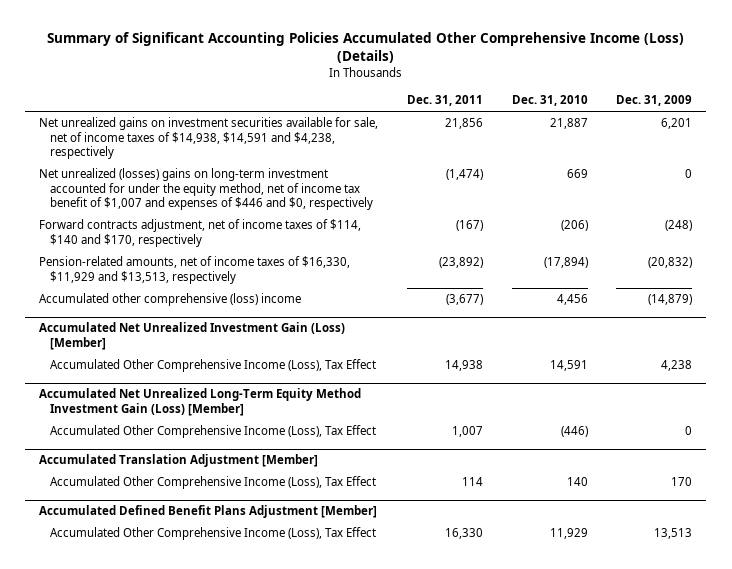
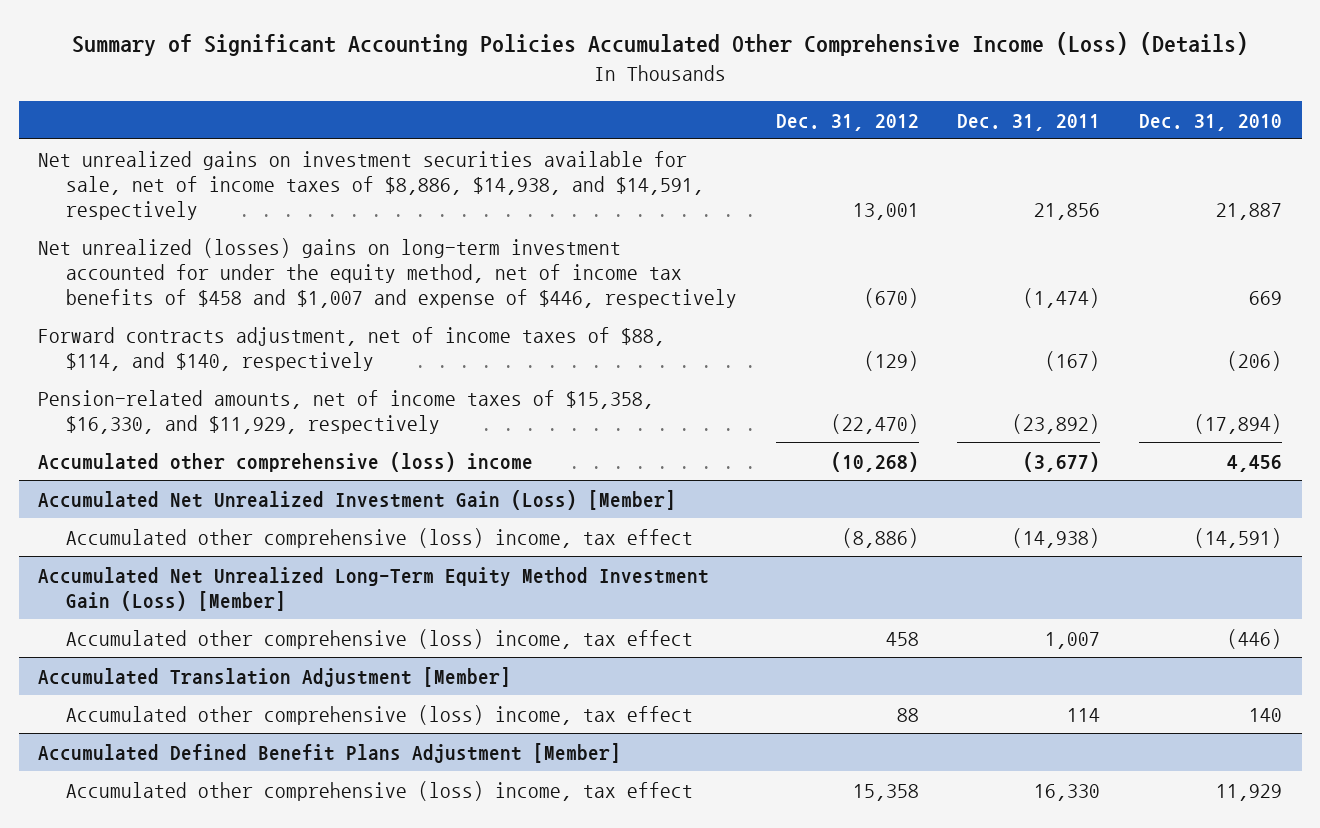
[616,95,693,107] Dec. 31, 2009 -> none
none -> [775,113,919,131] Dec. 31, 2012
[39,117,379,159] Net unrealized gains on investment securities available for sale, net of income taxes of $14,938, $14,591 and $4,238, respectively -> [38,150,704,220] Net unrealized gains on investment securities available for sale, net of income taxes of $8,886, $14,938, and $14,591, respectively
[39,168,373,210] Net unrealized (losses) gains on long-term investment accounted for under the equity method, net of income tax benefit of $1,007 and expenses of $446 and $0, respectively -> [38,237,737,308] Net unrealized (losses) gains on long-term investment accounted for under the equity method, net of income tax benefits of $458 and $1,007 and expense of $446, respectively
[39,219,362,247] Forward contracts adjustment, net of income taxes of $114, $140 and $170, respectively -> [38,326,666,371] Forward contracts adjustment, net of income taxes of $88, $114, and $140, respectively
[39,256,351,284] Pension-related amounts, net of income taxes of $16,330, $11,929 and $13,513, respectively -> [38,389,655,434] Pension-related amounts, net of income taxes of $15,358, $16,330, and $11,929, respectively
[49,359,376,373] Accumulated Other Comprehensive Income (Loss), Tax Effect -> [65,527,693,548] Accumulated other comprehensive (loss) income, tax effect
[445,360,484,372] 14,938 -> [1012,527,1101,548] (14,938)
[549,360,588,372] 14,591 -> [1194,527,1283,548] (14,591)
[49,425,376,439] Accumulated Other Comprehensive Income (Loss), Tax Effect -> [65,628,693,649] Accumulated other comprehensive (loss) income, tax effect
[49,476,376,490] Accumulated Other Comprehensive Income (Loss), Tax Effect -> [65,704,693,725] Accumulated other comprehensive (loss) income, tax effect
[49,527,376,541] Accumulated Other Comprehensive Income (Loss), Tax Effect -> [65,780,693,801] Accumulated other comprehensive (loss) income, tax effect

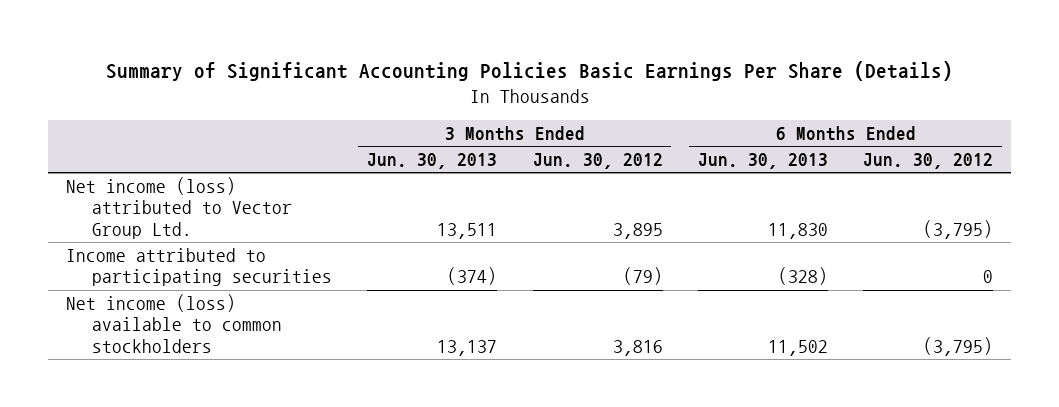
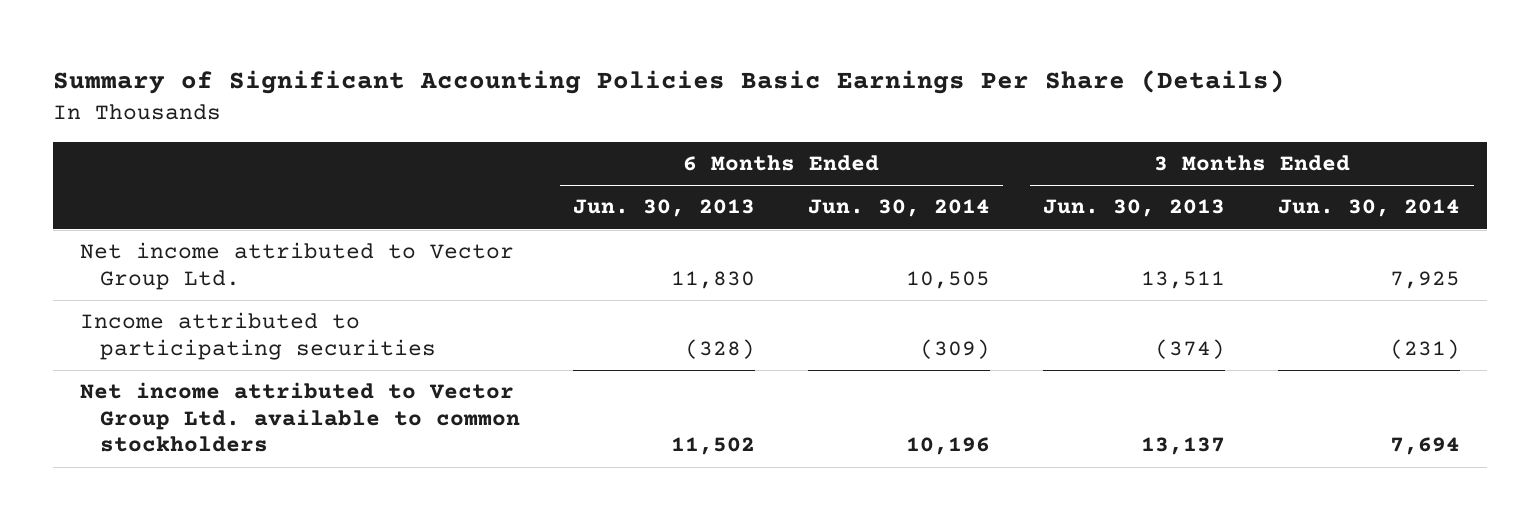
[532,153,663,170] Jun. 30, 2012 -> none
[863,153,994,170] Jun. 30, 2012 -> none
none -> [808,199,991,218] Jun. 30, 2014
none -> [1278,199,1461,218] Jun. 30, 2014
[65,176,292,240] Net income (loss) attributed to Vector Group Ltd. -> [79,242,514,290] Net income attributed to Vector Group Ltd.
[65,293,282,354] Net income (loss) available to common stockholders -> [79,382,520,453] Net income attributed to Vector Group Ltd. available to common stockholders

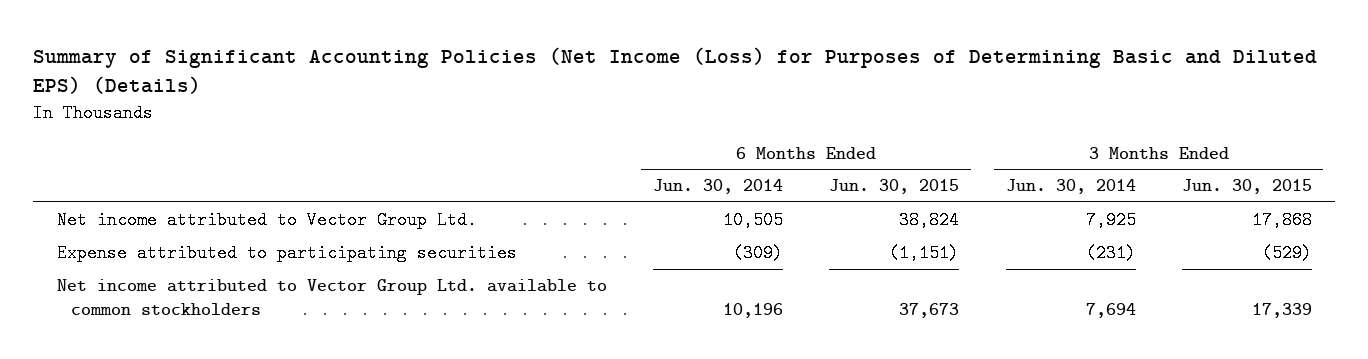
[53,70,1286,95] Summary of Significant Accounting Policies Basic Earnings Per Share (Details) -> [33,46,1318,95] Summary of Significant Accounting Policies (Net Income (Loss) for Purposes of Determining Basic and Diluted EPS) (Details)
[572,199,755,218] Jun. 30, 2013 -> none
[1043,199,1226,218] Jun. 30, 2013 -> none
none -> [829,179,960,195] Jun. 30, 2015
none -> [1181,179,1312,195] Jun. 30, 2015
[79,312,436,360] Income attributed to participating securities -> [56,244,517,263] Expense attributed to participating securities

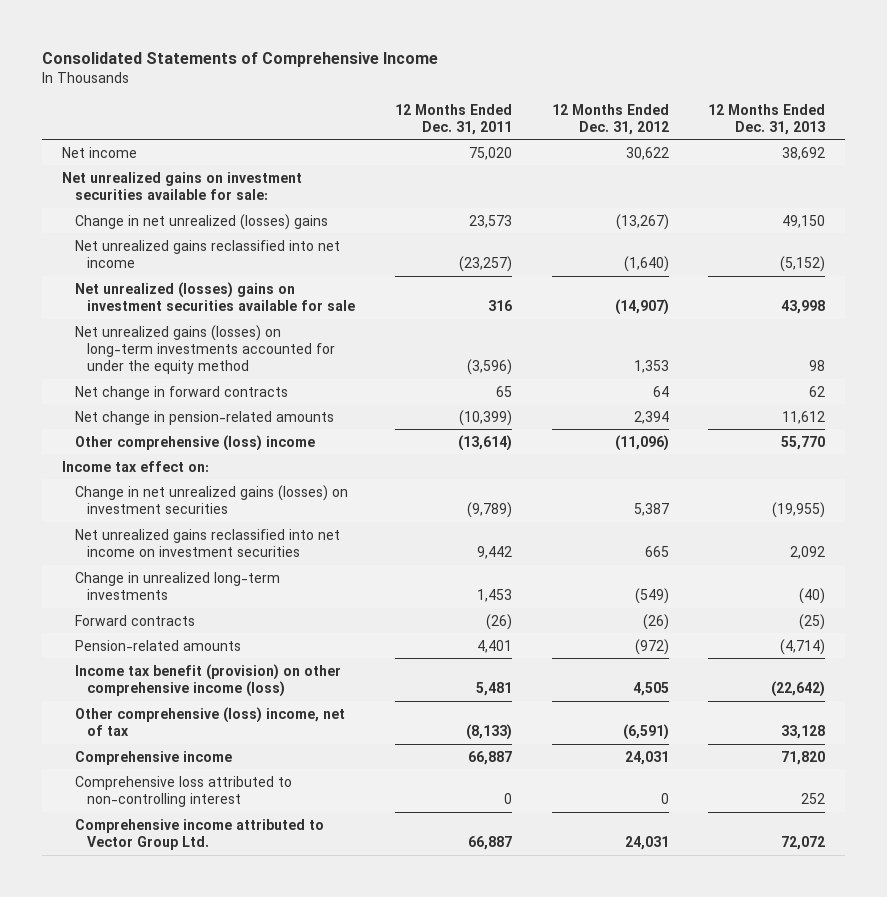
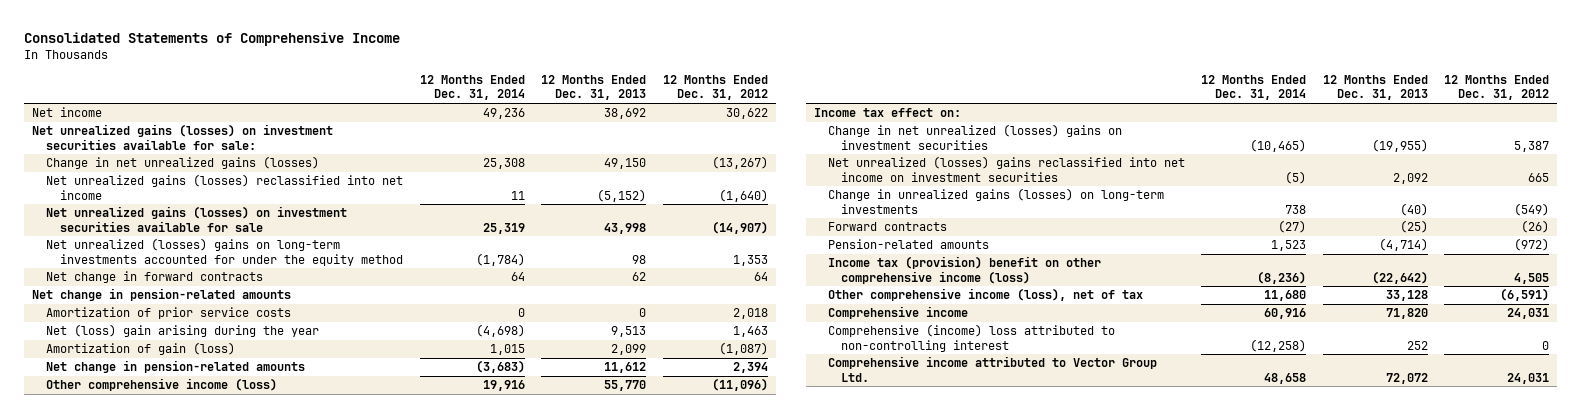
[394,103,512,135] 12 Months Ended Dec. 31, 2011 -> none
none -> [419,75,525,101] 12 Months Ended Dec. 31, 2014
[61,171,302,200] Net unrealized gains on investment securities available for sale: -> [32,124,334,150] Net unrealized gains (losses) on investment securities available for sale:
[74,213,328,230] Change in net unrealized (losses) gains -> [46,156,320,170] Change in net unrealized gains (losses)
[74,239,340,268] Net unrealized gains reclassified into net income -> [46,174,404,200] Net unrealized gains (losses) reclassified into net income
[74,281,356,311] Net unrealized (losses) gains on investment securities available for sale -> [46,206,348,232] Net unrealized gains (losses) on investment securities available for sale
[74,324,336,375] Net unrealized gains (losses) on long-term investments accounted for under the equity method -> [46,238,403,266] Net unrealized (losses) gains on long-term investments accounted for under the equity method
none -> [32,288,292,302] Net change in pension-related amounts
none -> [46,307,292,320] Amortization of prior service costs
none -> [46,324,320,338] Net (loss) gain arising during the year
none -> [46,342,236,356] Amortization of gain (loss)
[74,434,315,451] Other comprehensive (loss) income -> [46,378,278,392] Other comprehensive income (loss)
[74,484,348,514] Change in net unrealized gains (losses) on investment securities -> [827,124,1122,150] Change in net unrealized (losses) gains on investment securities
[74,528,340,557] Net unrealized gains reclassified into net income on investment securities -> [827,156,1185,182] Net unrealized (losses) gains reclassified into net income on investment securities
[74,571,280,600] Change in unrealized long-term investments -> [827,188,1164,214] Change in unrealized gains (losses) on long-term investments
[74,663,341,697] Income tax benefit (provision) on other comprehensive income (loss) -> [827,256,1101,284] Income tax (provision) benefit on other comprehensive income (loss)
[74,706,345,736] Other comprehensive (loss) income, net of tax -> [827,288,1143,302] Other comprehensive income (loss), net of tax
[74,775,292,807] Comprehensive loss attributed to non-controlling interest -> [827,324,1115,352] Comprehensive (income) loss attributed to non-controlling interest

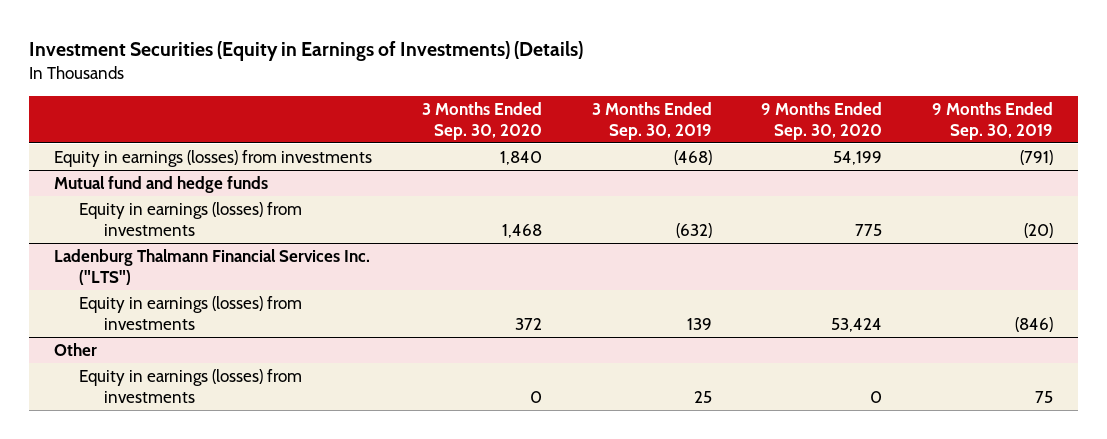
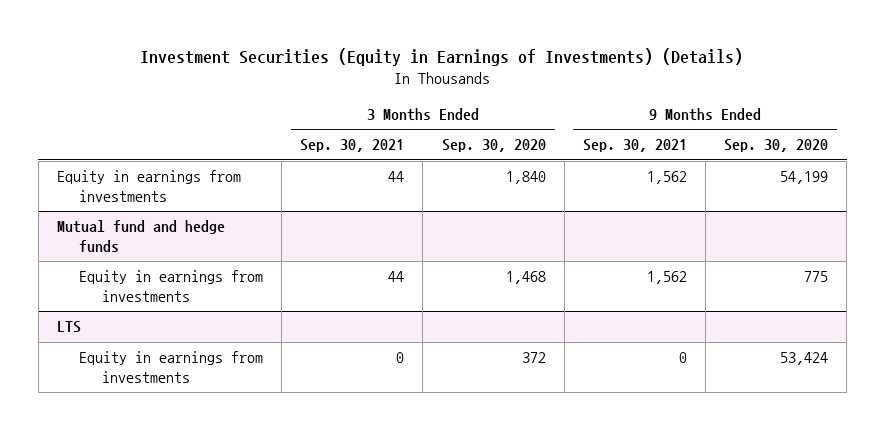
[591,101,712,140] 3 Months Ended Sep. 30, 2019 -> none
[932,101,1054,140] 9 Months Ended Sep. 30, 2019 -> none
none -> [300,139,405,153] Sep. 30, 2021
none -> [582,139,687,153] Sep. 30, 2021
[54,150,373,168] Equity in earnings (losses) from investments -> [56,170,241,203] Equity in earnings from investments
[54,343,98,357] Other -> none
[79,369,303,404] Equity in earnings (losses) from investments -> none
[79,202,303,237] Equity in earnings (losses) from investments -> [79,270,264,303] Equity in earnings from investments
[54,249,371,286] Ladenburg Thalmann Financial Services Inc. ("LTS") -> [56,321,81,334] LTS
[79,296,303,331] Equity in earnings (losses) from investments -> [79,351,264,384] Equity in earnings from investments

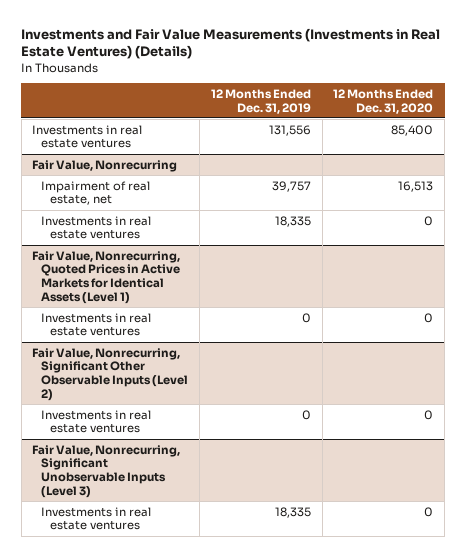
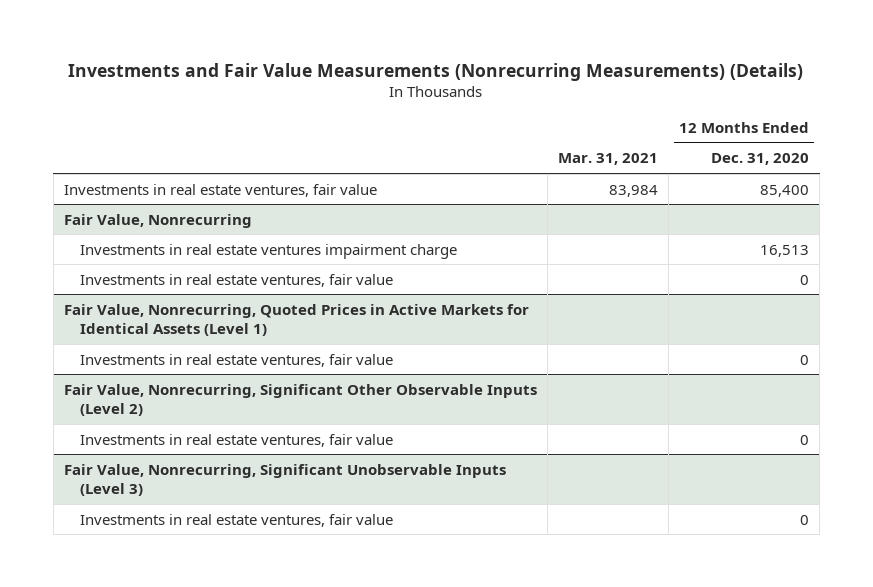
[21,27,441,60] Investments and Fair Value Measurements (Investments in Real Estate Ventures) (Details) -> [68,62,804,81] Investments and Fair Value Measurements (Nonrecurring Measurements) (Details)
[210,88,311,114] 12 Months Ended Dec. 31, 2019 -> none
none -> [557,153,658,166] Mar. 31, 2021
[32,124,143,149] Investments in real estate ventures -> [63,183,377,197] Investments in real estate ventures, fair value
[41,180,151,206] Impairment of real estate, net -> [80,243,458,259] Investments in real estate ventures impairment charge
[41,215,152,240] Investments in real estate ventures -> [80,273,394,287] Investments in real estate ventures, fair value
[41,312,152,337] Investments in real estate ventures -> [80,353,394,367] Investments in real estate ventures, fair value
[41,409,152,434] Investments in real estate ventures -> [80,433,394,447] Investments in real estate ventures, fair value
[41,506,152,531] Investments in real estate ventures -> [80,513,394,527] Investments in real estate ventures, fair value

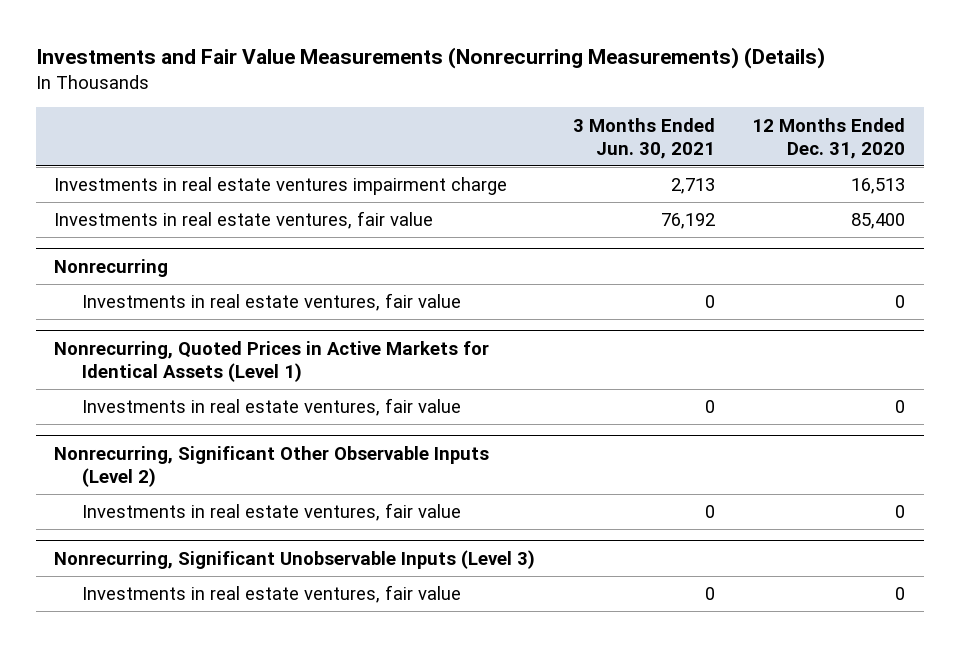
[557,153,658,166] Mar. 31, 2021 -> none
none -> [572,117,715,159] 3 Months Ended Jun. 30, 2021
[63,213,252,228] Fair Value, Nonrecurring -> none
[63,183,377,197] Investments in real estate ventures, fair value -> [54,211,434,230] Investments in real estate ventures, fair value
none -> [54,258,169,277] Nonrecurring
[63,303,529,336] Fair Value, Nonrecurring, Quoted Prices in Active Markets for Identical Assets (Level 1) -> [54,340,490,382] Nonrecurring, Quoted Prices in Active Markets for Identical Assets (Level 1)
[63,383,537,416] Fair Value, Nonrecurring, Significant Other Observable Inputs (Level 2) -> [54,445,490,487] Nonrecurring, Significant Other Observable Inputs (Level 2)
[63,463,506,496] Fair Value, Nonrecurring, Significant Unobservable Inputs (Level 3) -> [54,549,536,569] Nonrecurring, Significant Unobservable Inputs (Level 3)

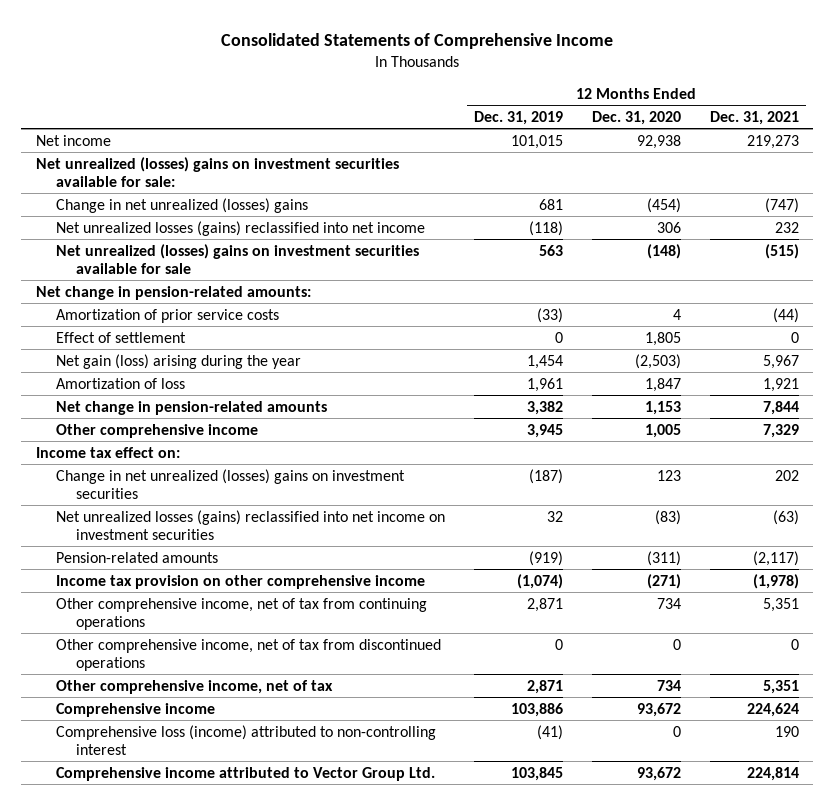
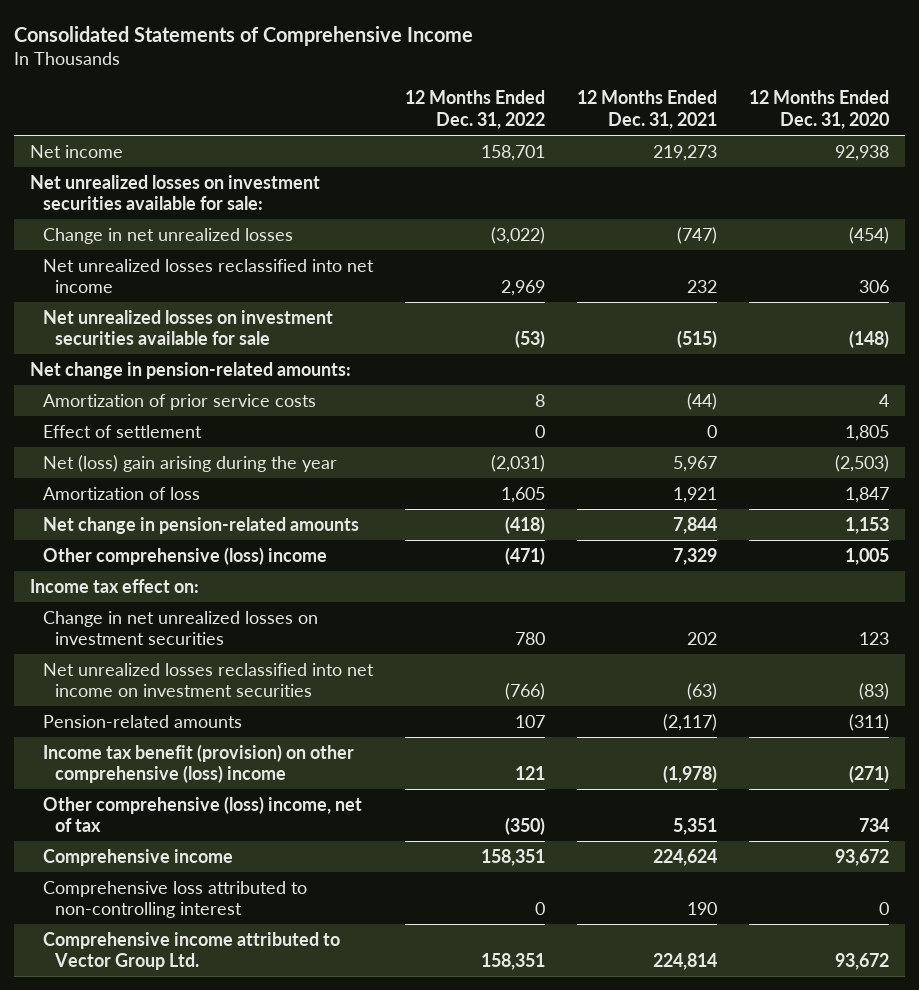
[473,110,563,125] Dec. 31, 2019 -> none
none -> [404,90,545,130] 12 Months Ended Dec. 31, 2022
[35,156,399,188] Net unrealized (losses) gains on investment securities available for sale: -> [30,174,321,211] Net unrealized losses on investment securities available for sale:
[55,197,308,213] Change in net unrealized (losses) gains -> [42,227,293,244] Change in net unrealized losses
[55,220,425,236] Net unrealized losses (gains) reclassified into net income -> [42,258,374,294] Net unrealized losses reclassified into net income
[55,243,419,275] Net unrealized (losses) gains on investment securities available for sale -> [42,309,333,346] Net unrealized losses on investment securities available for sale
[55,353,301,369] Net gain (loss) arising during the year -> [42,454,337,472] Net (loss) gain arising during the year
[55,423,258,438] Other comprehensive income -> [42,546,327,565] Other comprehensive (loss) income
[55,468,405,500] Change in net unrealized (losses) gains on investment securities -> [42,610,318,646] Change in net unrealized losses on investment securities
[55,509,445,541] Net unrealized losses (gains) reclassified into net income on investment securities -> [42,662,374,698] Net unrealized losses reclassified into net income on investment securities
[55,597,427,631] Other comprehensive income, net of tax from continuing operations -> none
[55,638,441,672] Other comprehensive income, net of tax from discontinued operations -> none
[55,574,425,589] Income tax provision on other comprehensive income -> [42,743,354,784] Income tax benefit (provision) on other comprehensive (loss) income
[55,679,333,694] Other comprehensive income, net of tax -> [42,795,362,833] Other comprehensive (loss) income, net of tax
[55,724,436,756] Comprehensive loss (income) attributed to non-controlling interest -> [42,880,307,919] Comprehensive loss attributed to non-controlling interest

